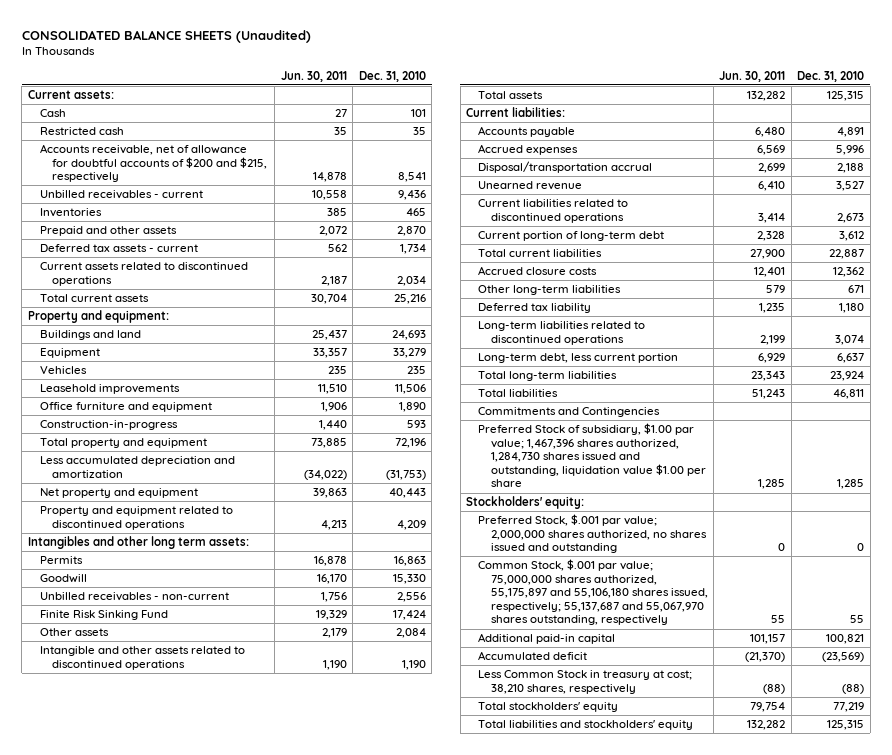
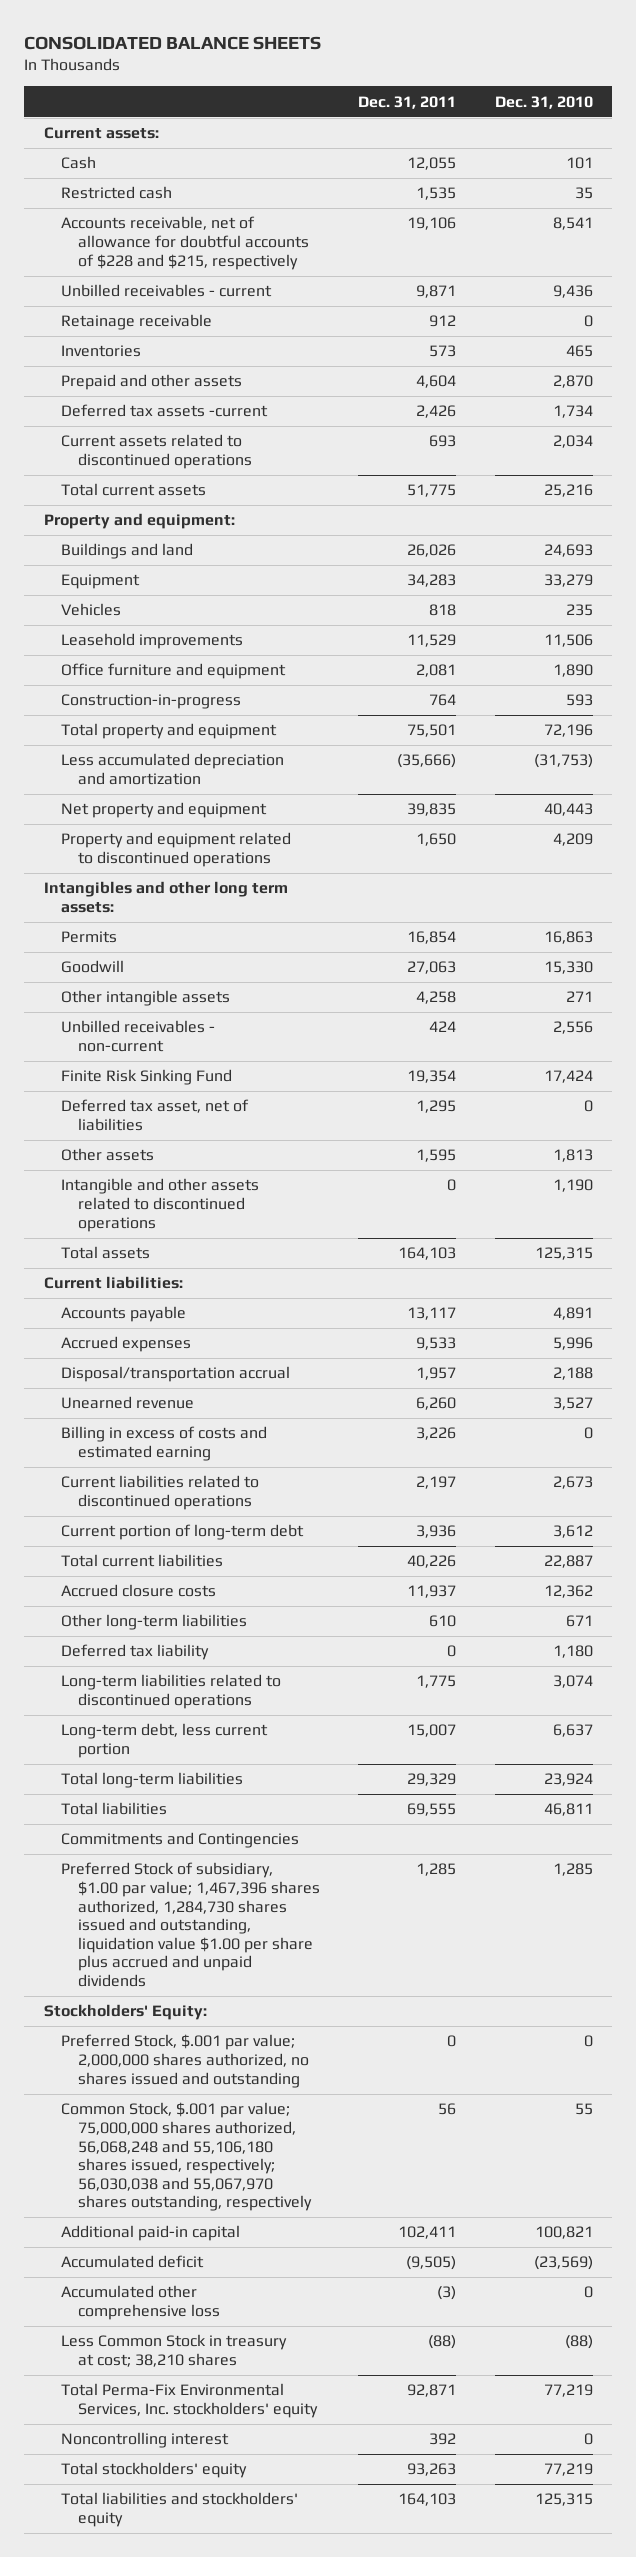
[21,29,311,43] CONSOLIDATED BALANCE SHEETS (Unaudited) -> [24,35,322,50] CONSOLIDATED BALANCE SHEETS
[280,70,347,82] Jun. 30, 2011 -> none
none -> [358,95,457,109] Dec. 31, 2011
[39,144,267,183] Accounts receivable, net of allowance for doubtful accounts of $200 and $215, respectively -> [60,216,309,270] Accounts receivable, net of allowance for doubtful accounts of $228 and $215, respectively
none -> [60,314,212,331] Retainage receivable
[39,244,198,253] Deferred tax assets - current -> [60,404,268,418] Deferred tax assets -current
none -> [60,990,230,1007] Other intangible assets
none -> [60,1099,249,1131] Deferred tax asset, net of liabilities
[395,628,426,639] 2,084 -> [552,1149,593,1163] 1,813
none -> [60,1426,267,1461] Billing in excess of costs and estimated earning
[478,423,706,488] Preferred Stock of subsidiary, $1.00 par value; 1,467,396 shares authorized, 1,284,730 shares issued and outstanding, liquidation value $1.00 per share -> [60,1862,320,1987] Preferred Stock of subsidiary, $1.00 par value; 1,467,396 shares authorized, 1,284,730 shares issued and outstanding, liquidation value $1.00 per share plus accrued and unpaid dividends
[466,496,585,510] Stockholders' equity: -> [43,2004,207,2021] Stockholders' Equity:
[478,559,708,626] Common Stock, $.001 par value; 75,000,000 shares authorized, 55,175,897 and 55,106,180 shares issued, respectively; 55,137,687 and 55,067,970 shares outstanding, respectively -> [60,2102,312,2212] Common Stock, $.001 par value; 75,000,000 shares authorized, 56,068,248 and 55,106,180 shares issued, respectively; 56,030,038 and 55,067,970 shares outstanding, respectively
none -> [60,2285,220,2320] Accumulated other comprehensive loss
[478,670,693,694] Less Common Stock in treasury at cost; 38,210 shares, respectively -> [60,2334,287,2367] Less Common Stock in treasury at cost; 38,210 shares
none -> [60,2383,318,2418] Total Perma-Fix Environmental Services, Inc. stockholders' equity
none -> [60,2432,229,2449] Noncontrolling interest

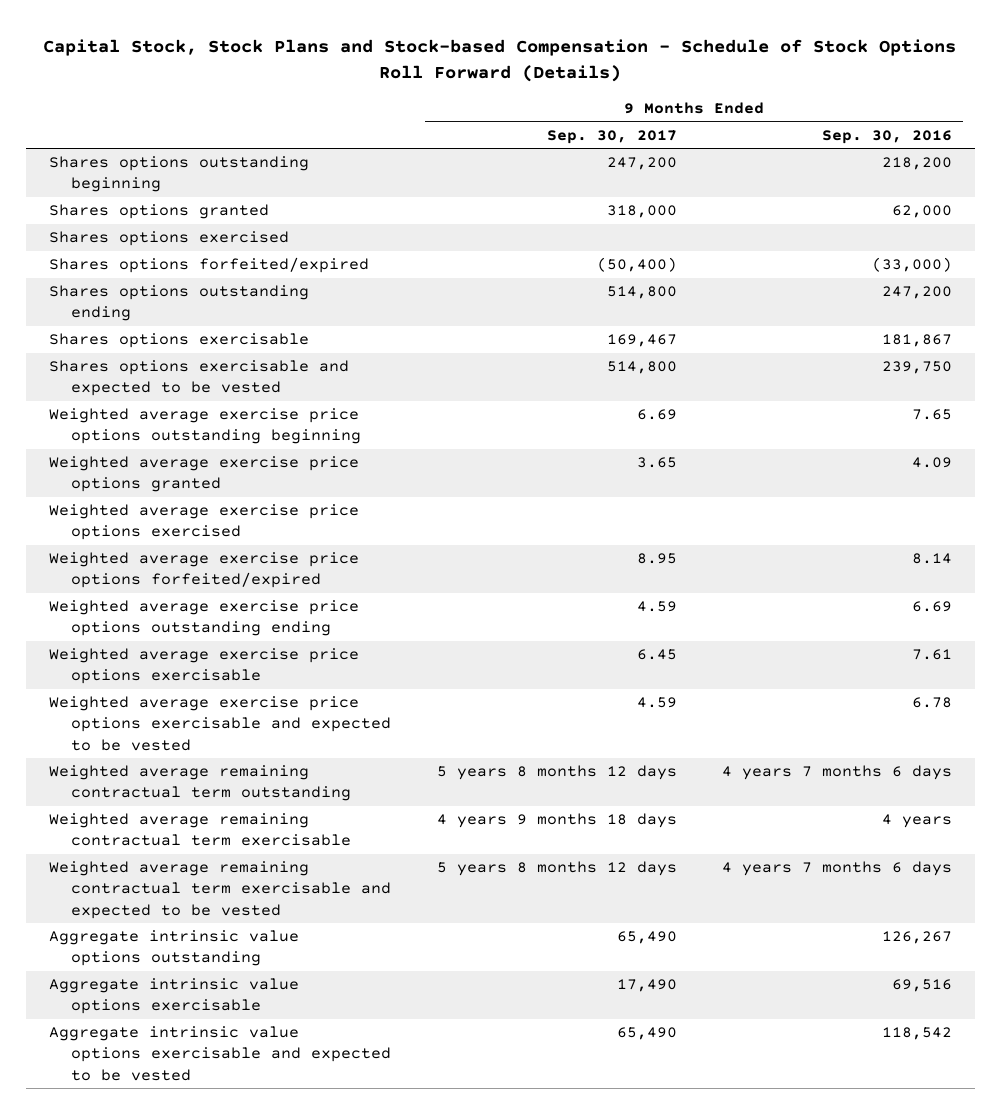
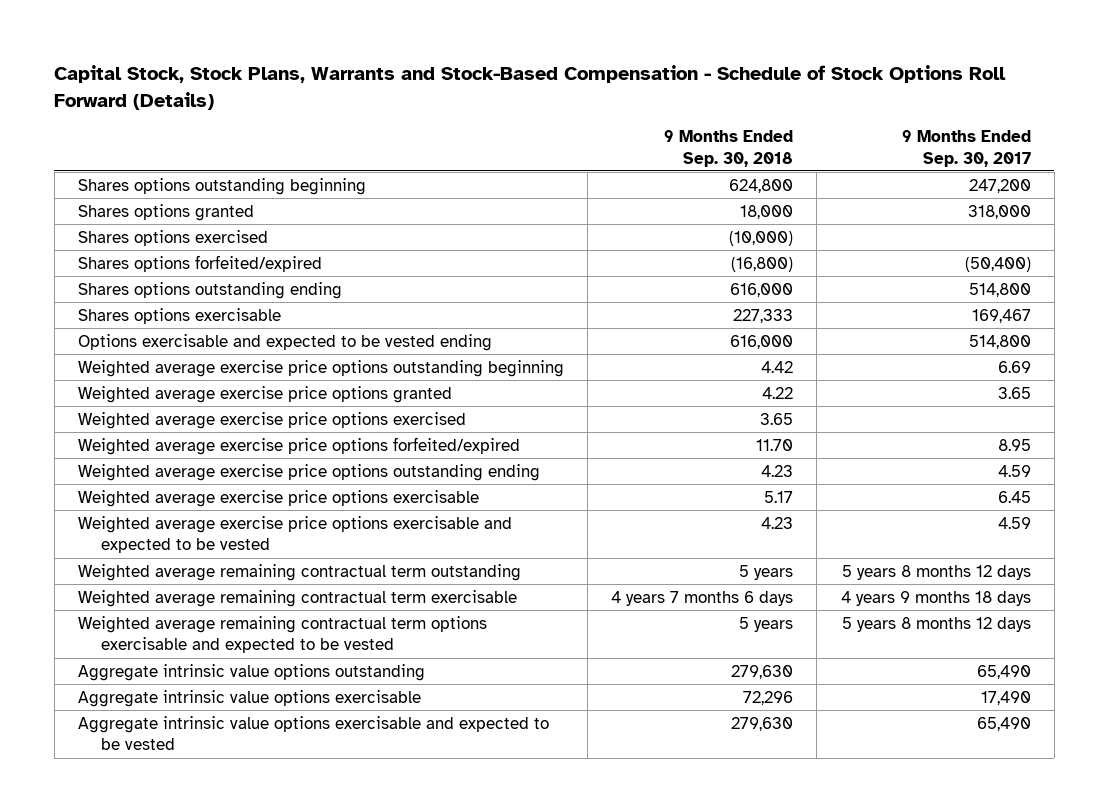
[43,39,957,82] Capital Stock, Stock Plans and Stock-based Compensation - Schedule of Stock Options Roll Forward (Details) -> [54,65,1007,110] Capital Stock, Stock Plans, Warrants and Stock-Based Compensation - Schedule of Stock Options Roll Forward (Details)
[821,129,952,144] Sep. 30, 2016 -> none
none -> [664,130,794,167] 9 Months Ended Sep. 30, 2018
[48,360,349,397] Shares options exercisable and expected to be vested -> [77,333,492,351] Options exercisable and expected to be vested ending
[48,861,392,919] Weighted average remaining contractual term exercisable and expected to be vested -> [77,615,487,654] Weighted average remaining contractual term options exercisable and expected to be vested

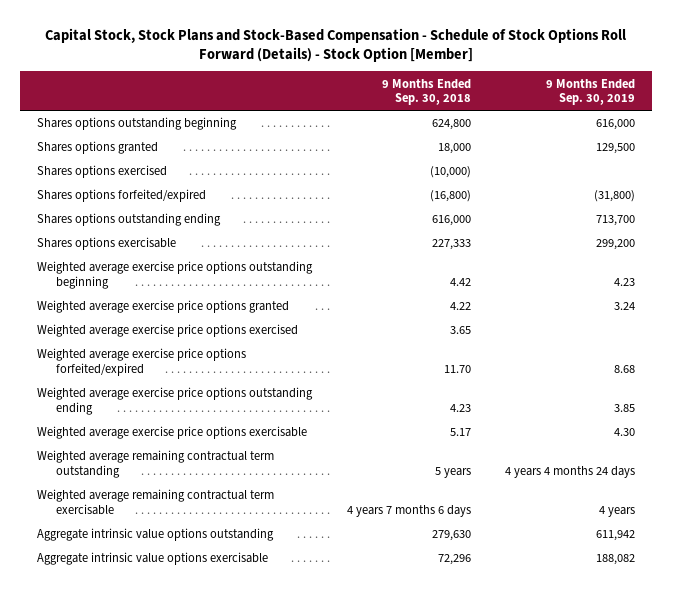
[54,65,1007,110] Capital Stock, Stock Plans, Warrants and Stock-Based Compensation - Schedule of Stock Options Roll Forward (Details) -> [45,27,627,62] Capital Stock, Stock Plans and Stock-Based Compensation - Schedule of Stock Options Roll Forward (Details) - Stock Option [Member]
[901,130,1031,167] 9 Months Ended Sep. 30, 2017 -> none
none -> [546,78,636,106] 9 Months Ended Sep. 30, 2019
[77,333,492,351] Options exercisable and expected to be vested ending -> none
[77,515,512,554] Weighted average exercise price options exercisable and expected to be vested -> none
[77,615,487,654] Weighted average remaining contractual term options exercisable and expected to be vested -> none
[77,715,549,751] Aggregate intrinsic value options exercisable and expected to be vested -> none

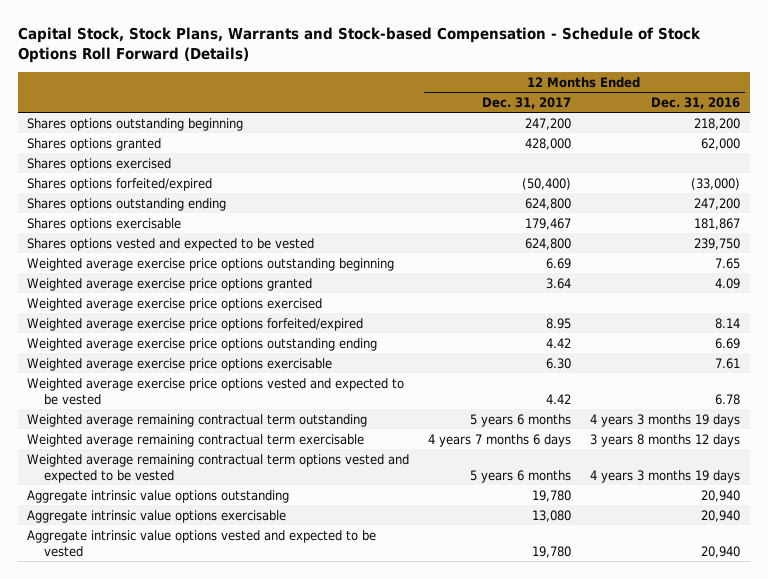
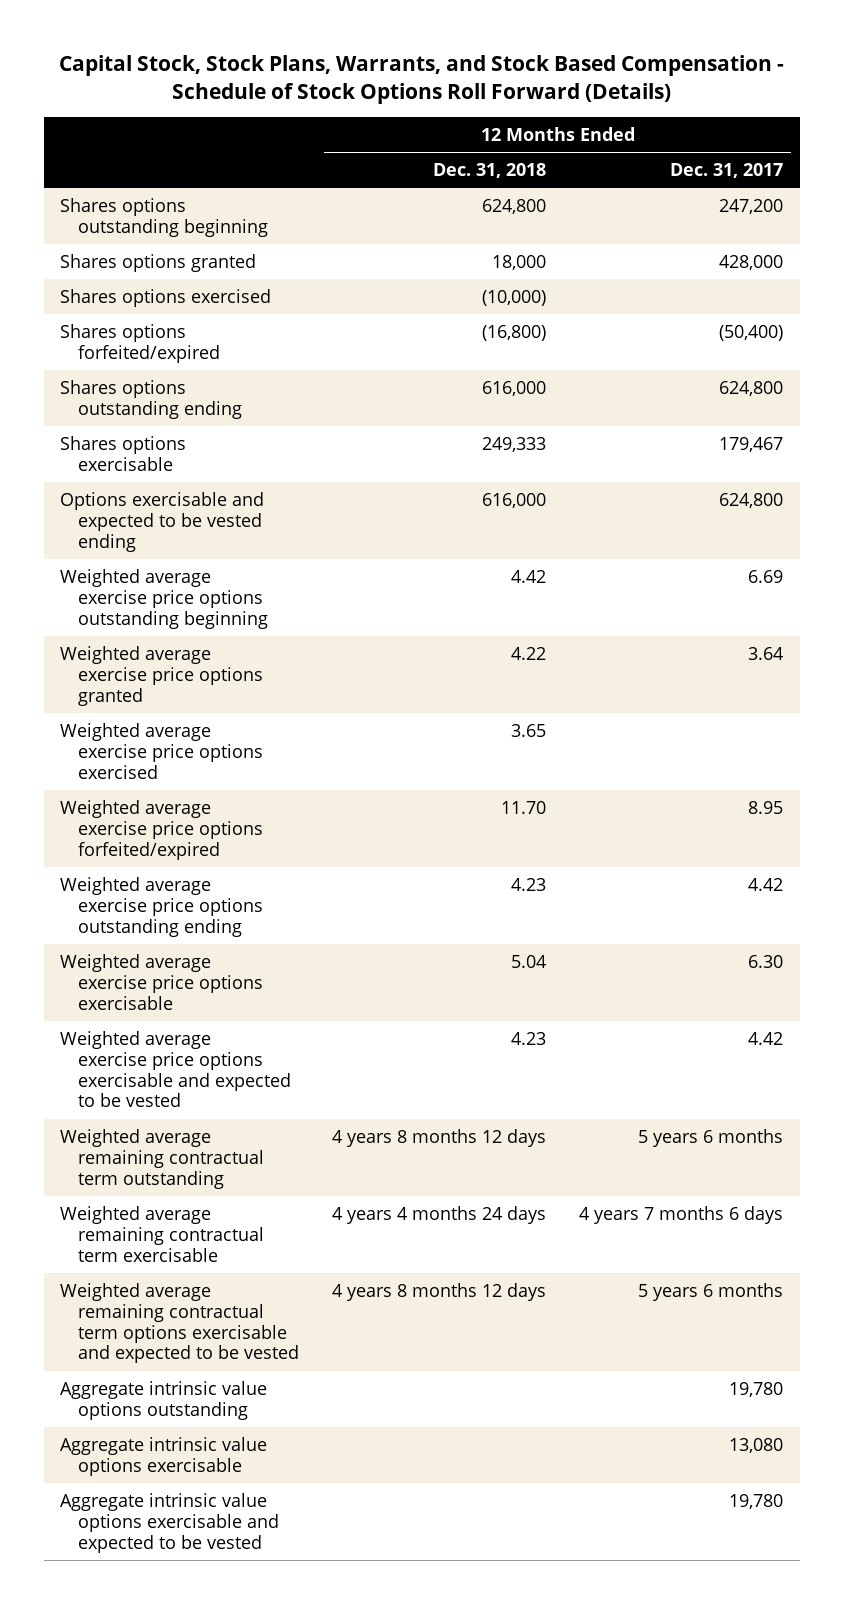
[17,26,701,64] Capital Stock, Stock Plans, Warrants and Stock-based Compensation - Schedule of Stock Options Roll Forward (Details) -> [58,55,784,105] Capital Stock, Stock Plans, Warrants, and Stock Based Compensation - Schedule of Stock Options Roll Forward (Details)
[651,97,741,110] Dec. 31, 2016 -> none
none -> [433,163,547,179] Dec. 31, 2018
[27,237,315,251] Shares options vested and expected to be vested -> [60,491,265,552] Options exercisable and expected to be vested ending
[27,377,405,405] Weighted average exercise price options vested and expected to be vested -> [60,1030,291,1108] Weighted average exercise price options exercisable and expected to be vested
[27,453,410,483] Weighted average remaining contractual term options vested and expected to be vested -> [60,1282,299,1364] Weighted average remaining contractual term options exercisable and expected to be vested
[27,529,377,557] Aggregate intrinsic value options vested and expected to be vested -> [60,1492,279,1553] Aggregate intrinsic value options exercisable and expected to be vested

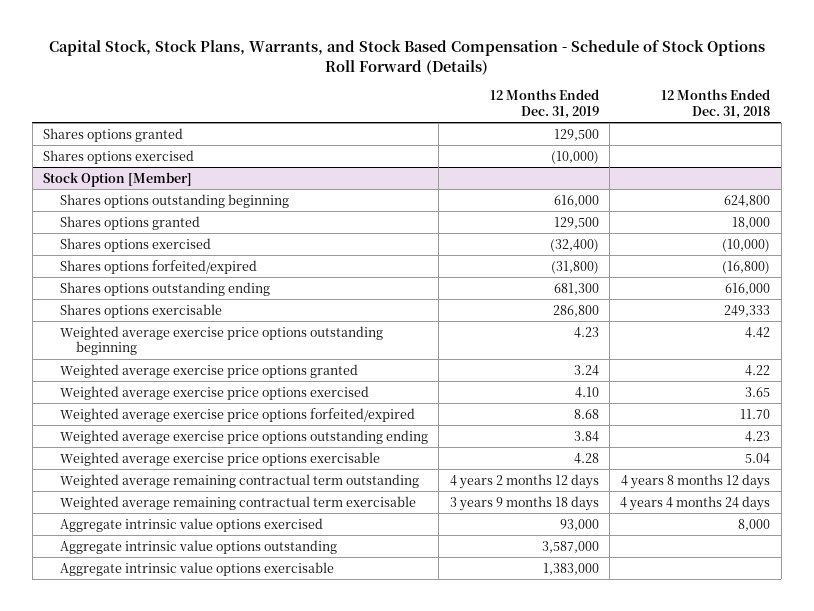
[670,163,784,179] Dec. 31, 2017 -> none
none -> [489,89,599,119] 12 Months Ended Dec. 31, 2019
none -> [43,127,184,142] Shares options granted
none -> [43,149,195,164] Shares options exercised
none -> [43,171,193,187] Stock Option [Member]
[60,491,265,552] Options exercisable and expected to be vested ending -> none
[60,1030,291,1108] Weighted average exercise price options exercisable and expected to be vested -> none
[60,1282,299,1364] Weighted average remaining contractual term options exercisable and expected to be vested -> none
none -> [59,517,323,532] Aggregate intrinsic value options exercised
[60,1492,279,1553] Aggregate intrinsic value options exercisable and expected to be vested -> none

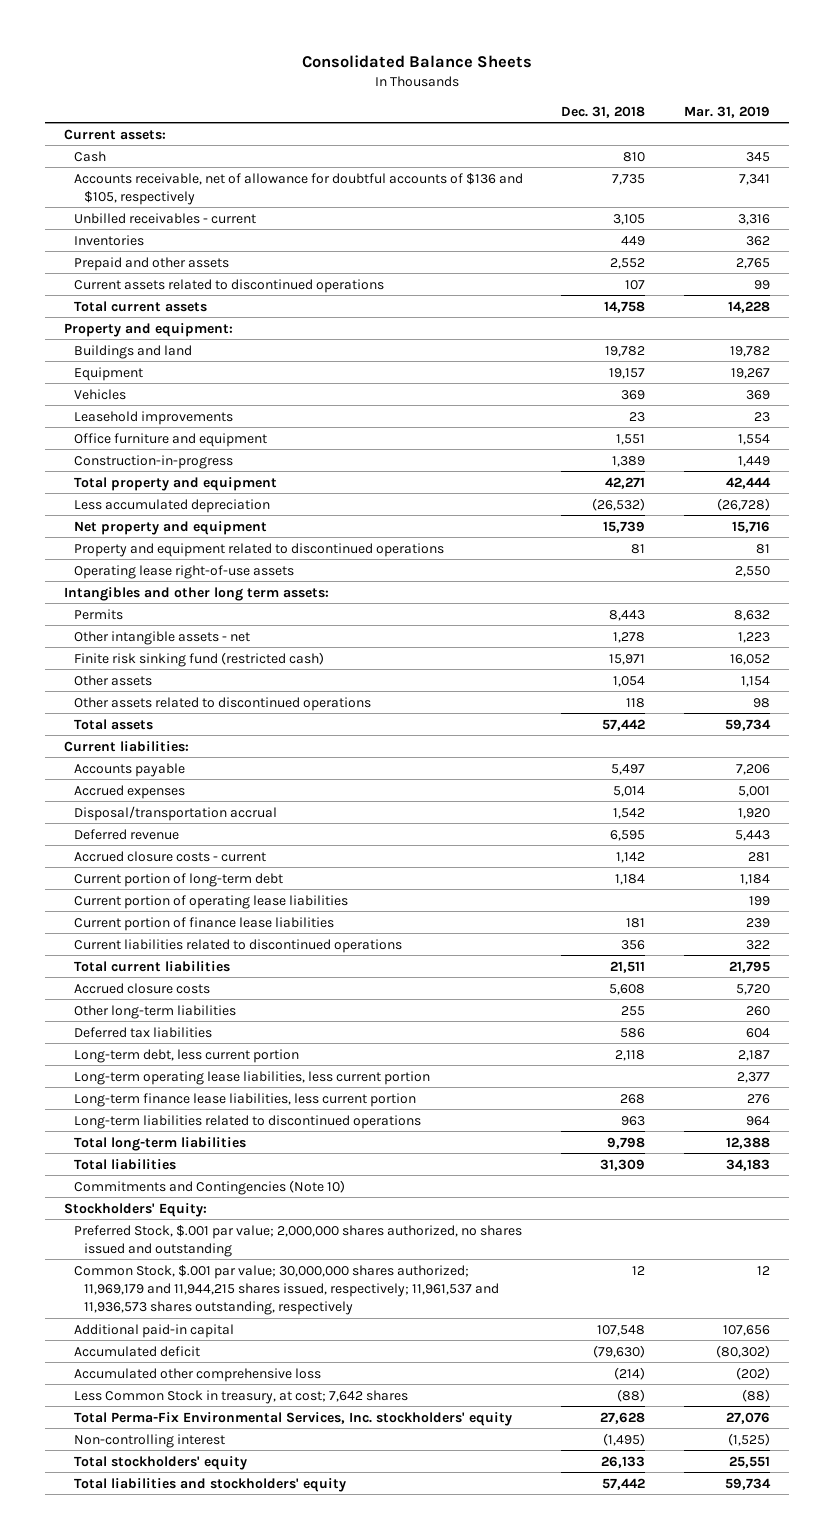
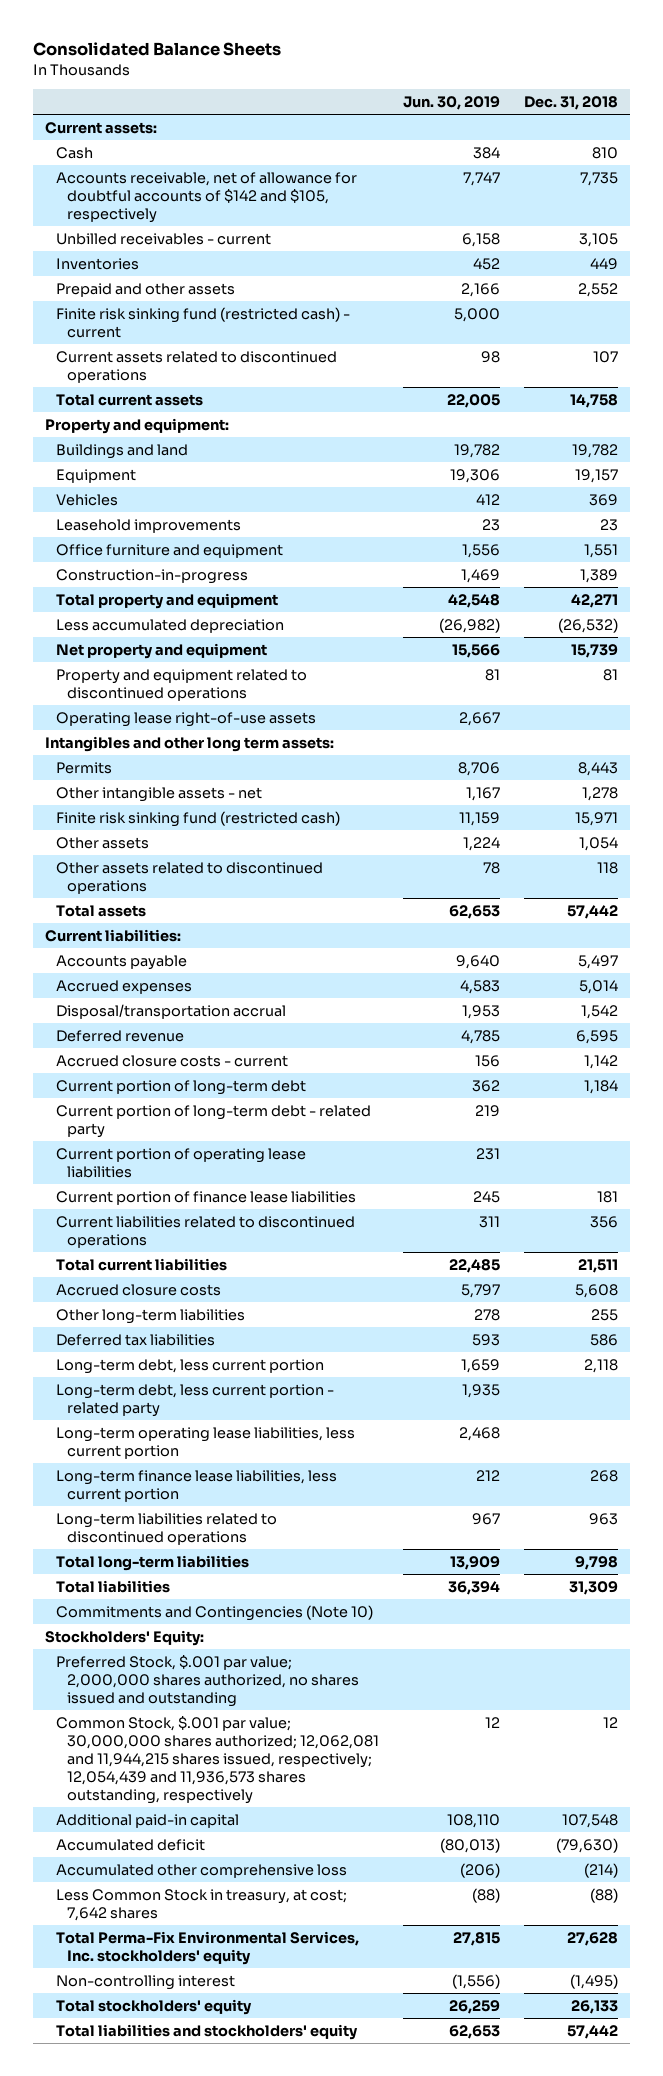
[683,105,770,118] Mar. 31, 2019 -> none
none -> [403,95,501,110] Jun. 30, 2019
[73,172,523,205] Accounts receivable, net of allowance for doubtful accounts of $136 and $105, respectively -> [56,171,358,223] Accounts receivable, net of allowance for doubtful accounts of $142 and $105, respectively
none -> [56,306,351,338] Finite risk sinking fund (restricted cash) - current
none -> [56,1104,372,1138] Current portion of long-term debt - related party
none -> [56,1383,335,1417] Long-term debt, less current portion - related party
[73,1264,499,1316] Common Stock, $.001 par value; 30,000,000 shares authorized; 11,969,179 and 11,944,215 shares issued, respectively; 11,961,537 and 11,936,573 shares outstanding, respectively -> [56,1715,379,1804] Common Stock, $.001 par value; 30,000,000 shares authorized; 12,062,081 and 11,944,215 shares issued, respectively; 12,054,439 and 11,936,573 shares outstanding, respectively

